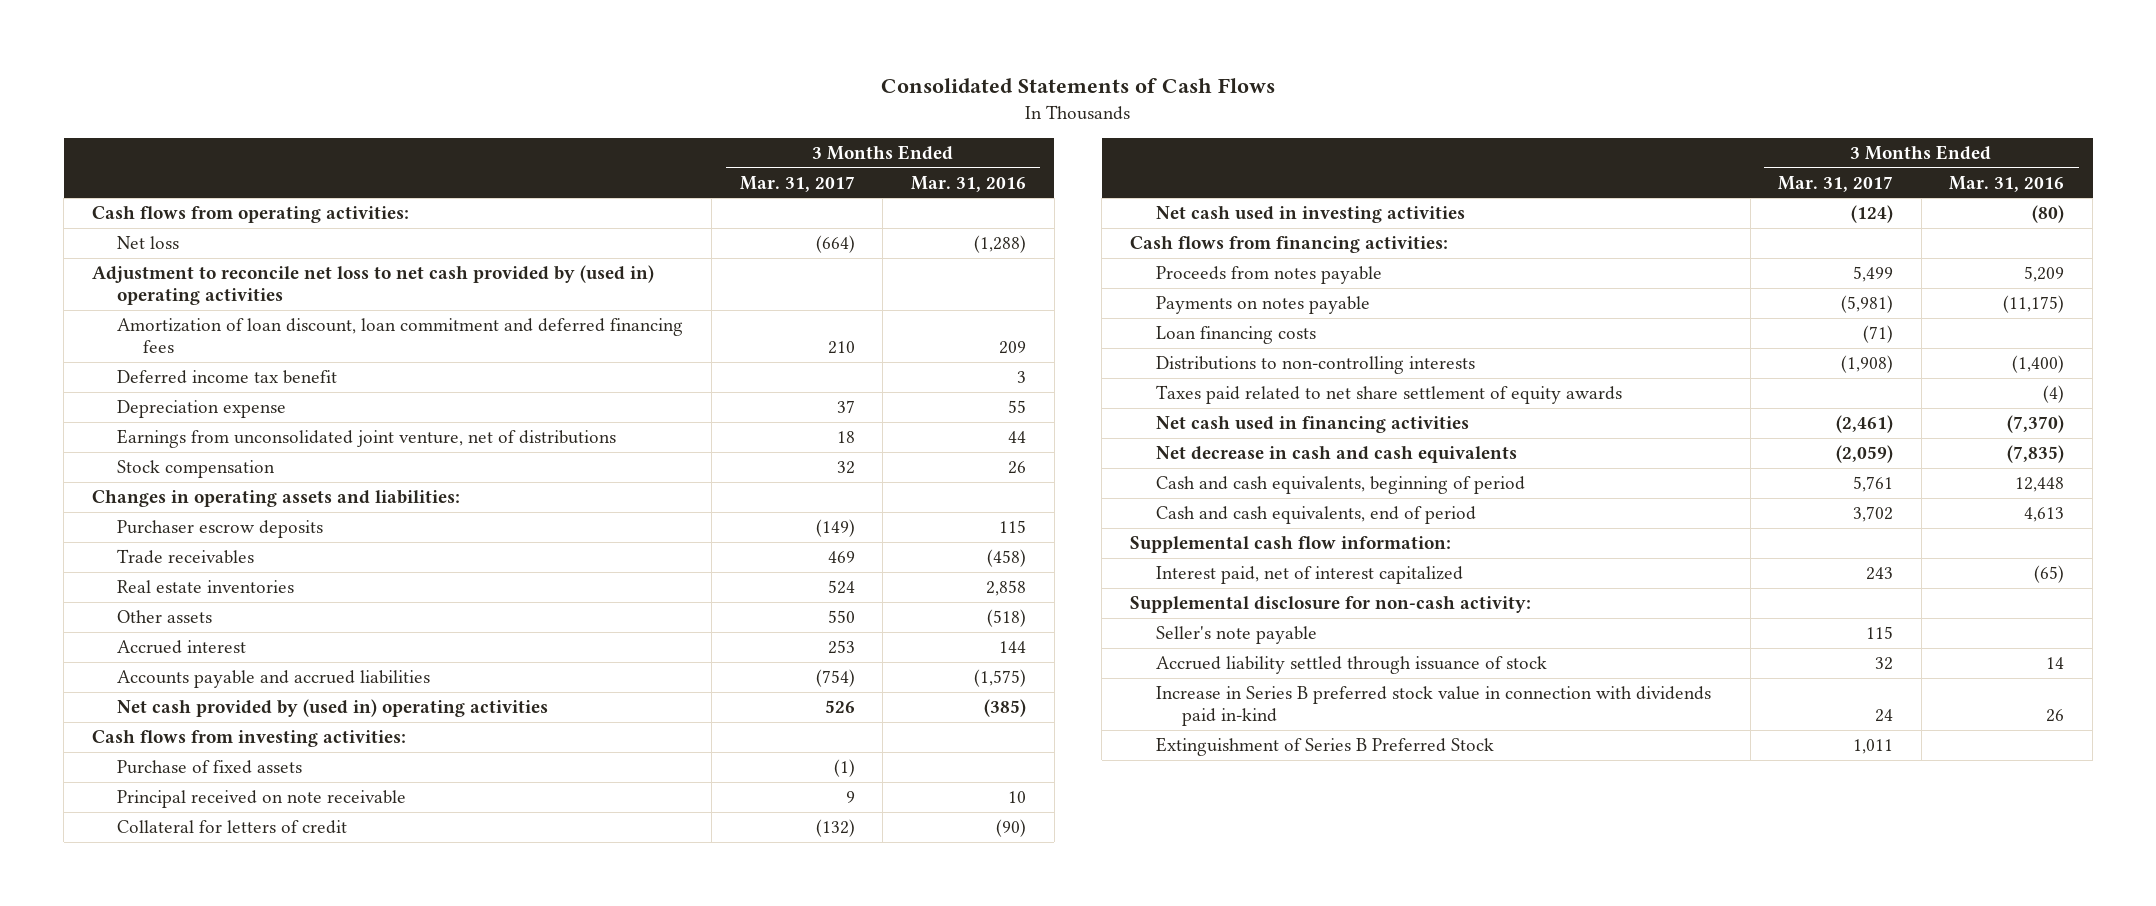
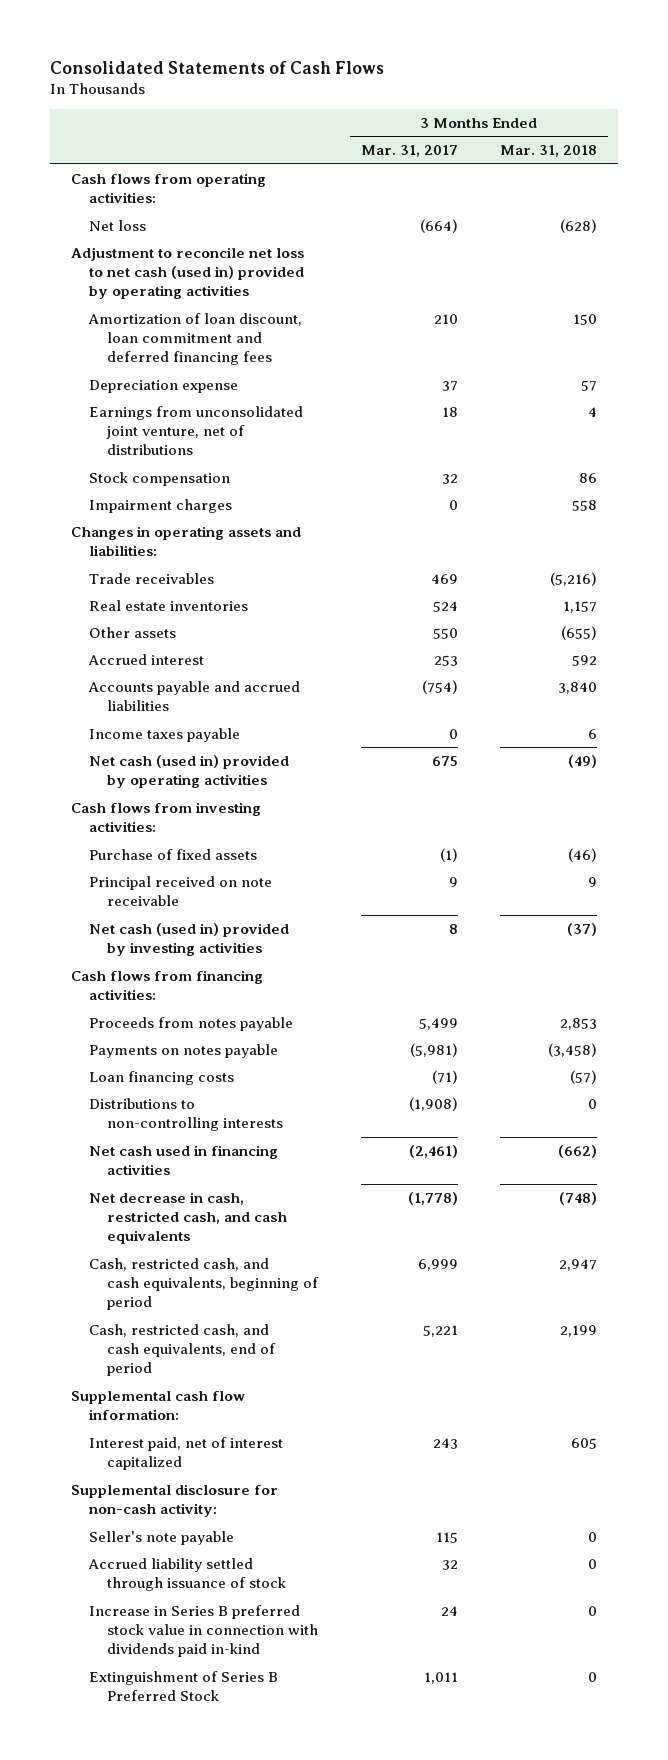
[911,175,1027,192] Mar. 31, 2016 -> none
none -> [500,145,598,158] Mar. 31, 2018
[91,265,654,306] Adjustment to reconcile net loss to net cash provided by (used in) operating activities -> [71,246,305,300] Adjustment to reconcile net loss to net cash (used in) provided by operating activities
[117,370,338,385] Deferred income tax benefit -> none
none -> [89,498,233,513] Impairment charges
[117,520,324,539] Purchaser escrow deposits -> none
none -> [89,727,241,742] Income taxes payable
[117,699,549,718] Net cash provided by (used in) operating activities -> [89,754,290,789] Net cash (used in) provided by operating activities
[824,700,855,714] 526 -> [431,755,458,766] 675
[117,820,348,835] Collateral for letters of credit -> none
[1155,206,1465,224] Net cash used in investing activities -> [89,922,290,957] Net cash (used in) provided by investing activities
[1851,205,1894,224] (124) -> [448,923,458,934] 8
[1155,385,1622,405] Taxes paid related to net share settlement of equity awards -> none
[1155,446,1517,464] Net decrease in cash and cash equivalents -> [89,1191,288,1245] Net decrease in cash, restricted cash, and cash equivalents
[1836,445,1894,464] (2,059) -> [407,1191,458,1205] (1,778)
[1155,476,1525,495] Cash and cash equivalents, beginning of period -> [89,1257,320,1311] Cash, restricted cash, and cash equivalents, beginning of period
[1853,476,1894,493] 5,761 -> [417,1258,458,1271] 6,999
[1155,506,1476,525] Cash and cash equivalents, end of period -> [89,1323,277,1377] Cash, restricted cash, and cash equivalents, end of period
[1853,506,1894,523] 3,702 -> [422,1324,458,1337] 5,221

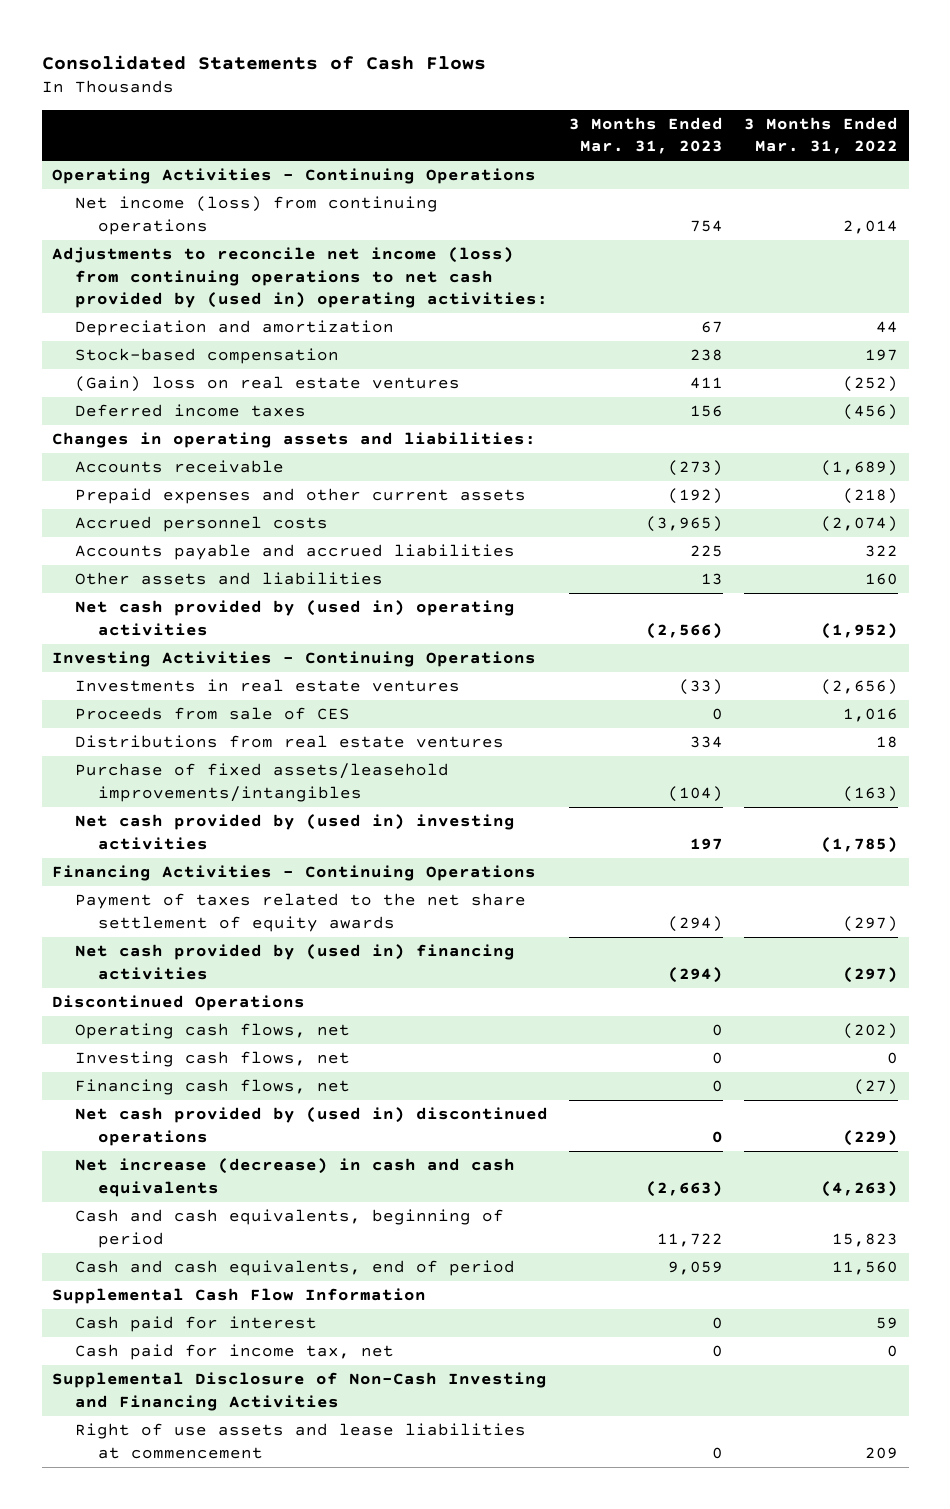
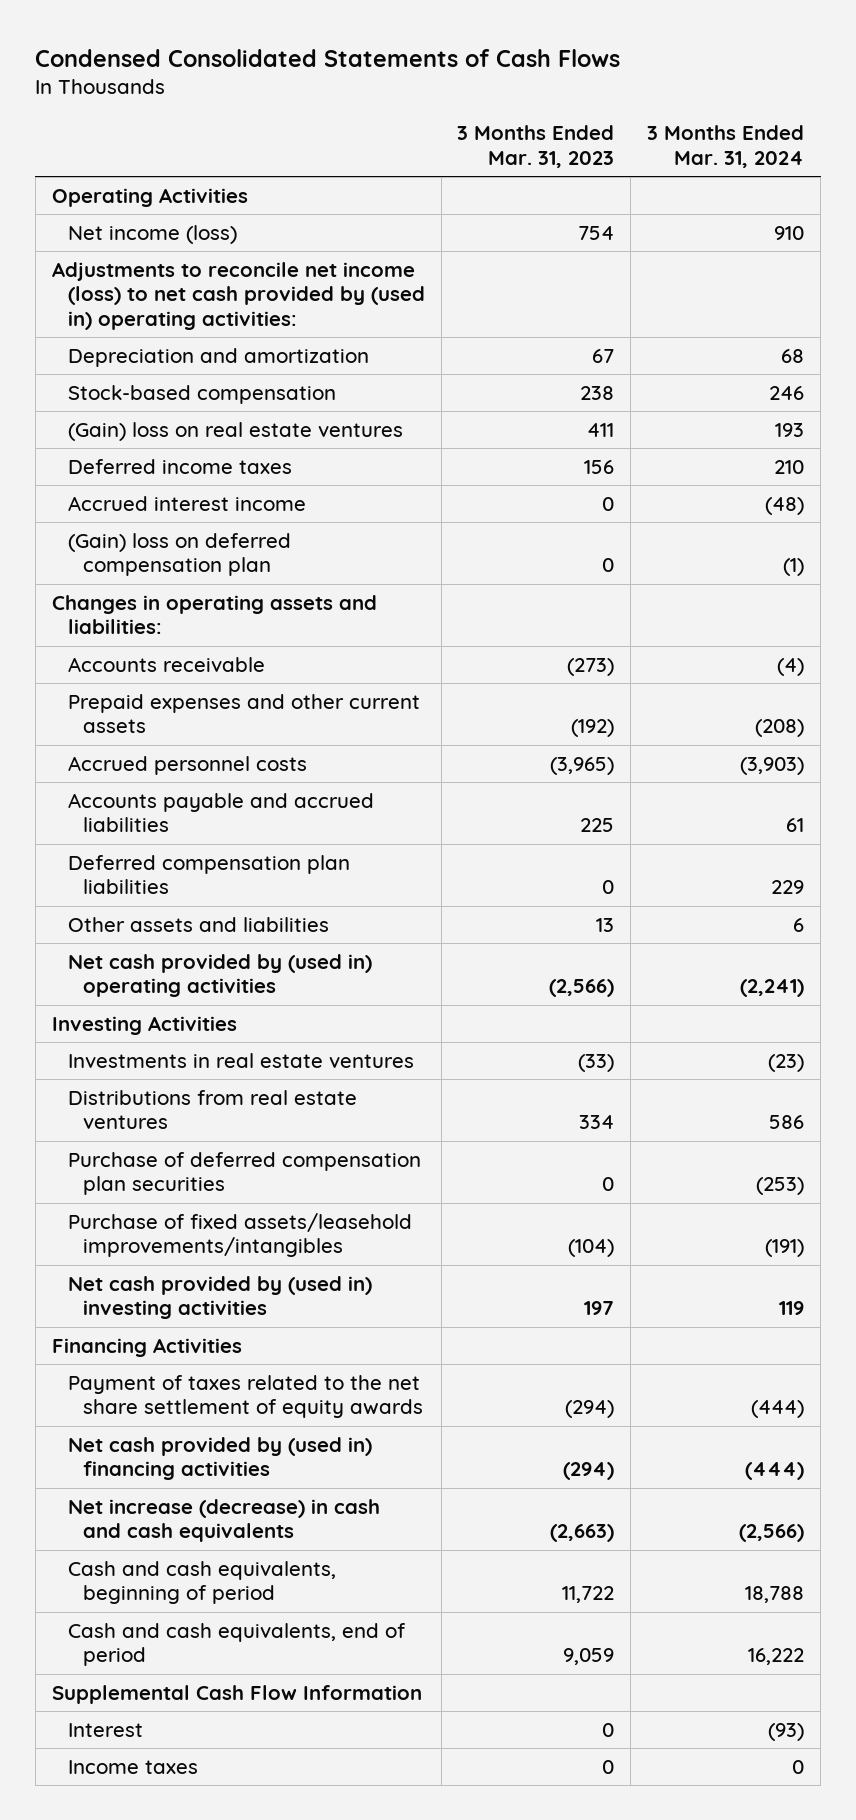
[41,54,486,70] Consolidated Statements of Cash Flows -> [35,48,621,67] Condensed Consolidated Statements of Cash Flows
[744,116,899,155] 3 Months Ended Mar. 31, 2022 -> none
none -> [647,125,805,168] 3 Months Ended Mar. 31, 2024
[52,168,537,185] Operating Activities - Continuing Operations -> [51,187,248,207] Operating Activities
[74,196,438,235] Net income (loss) from continuing operations -> [67,224,237,244] Net income (loss)
[52,247,548,309] Adjustments to reconcile net income (loss) from continuing operations to net cash provided by (used in) operating activities: -> [51,261,425,330] Adjustments to reconcile net income (loss) to net cash provided by (used in) operating activities:
none -> [67,495,306,511] Accrued interest income
none -> [67,532,291,577] (Gain) loss on deferred compensation plan
none -> [67,854,350,895] Deferred compensation plan liabilities
[52,651,537,668] Investing Activities - Continuing Operations -> [51,1015,237,1035] Investing Activities
[74,707,350,721] Proceeds from sale of CES -> none
none -> [67,1151,421,1196] Purchase of deferred compensation plan securities
[52,865,537,882] Financing Activities - Continuing Operations -> [51,1337,242,1357] Financing Activities
[52,995,306,1012] Discontinued Operations -> none
[74,1023,350,1040] Operating cash flows, net -> none
[74,1051,350,1068] Investing cash flows, net -> none
[74,1079,350,1096] Financing cash flows, net -> none
[74,1107,548,1146] Net cash provided by (used in) discontinued operations -> none
[52,1372,548,1411] Supplemental Disclosure of Non-Cash Investing and Financing Activities -> none
[74,1423,526,1459] Right of use assets and lease liabilities at commencement -> none
[74,1316,317,1333] Cash paid for interest -> [67,1722,143,1737] Interest
[74,1344,394,1361] Cash paid for income tax, net -> [67,1759,198,1774] Income taxes

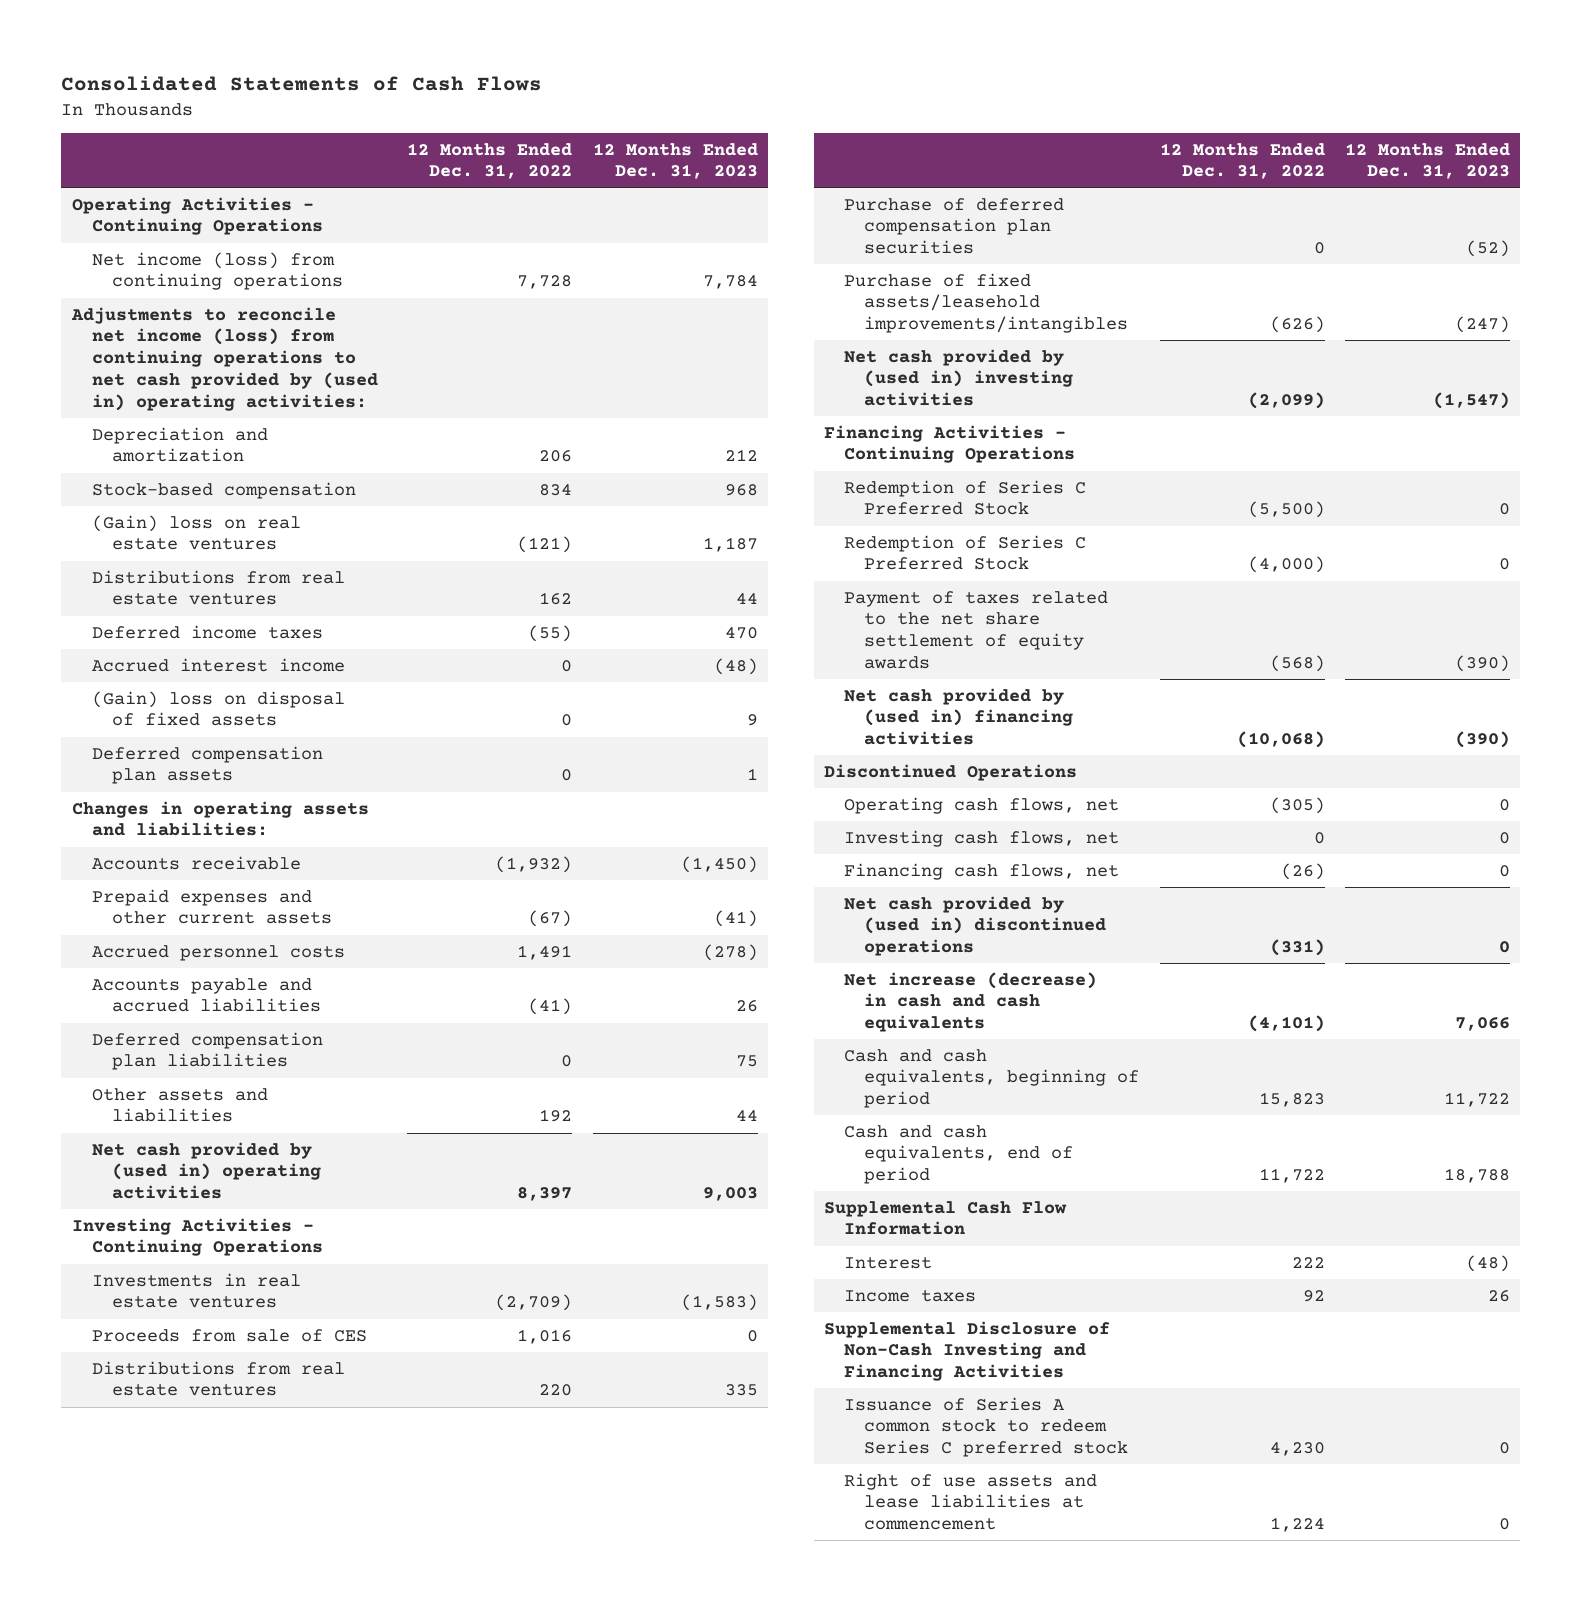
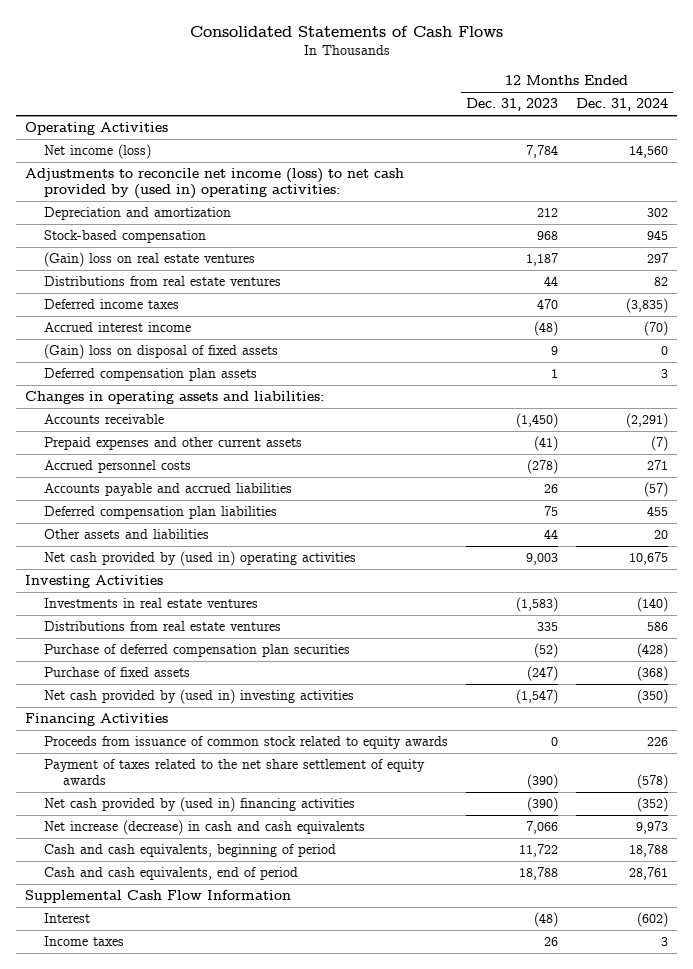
[407,142,573,180] 12 Months Ended Dec. 31, 2022 -> none
none -> [576,98,669,112] Dec. 31, 2024
[71,196,323,236] Operating Activities - Continuing Operations -> [25,122,169,136] Operating Activities
[91,251,344,291] Net income (loss) from continuing operations -> [43,144,151,160] Net income (loss)
[70,306,378,411] Adjustments to reconcile net income (loss) from continuing operations to net cash provided by (used in) operating activities: -> [25,168,405,200] Adjustments to reconcile net income (loss) to net cash provided by (used in) operating activities:
[71,1217,323,1257] Investing Activities - Continuing Operations -> [25,575,164,589] Investing Activities
[91,1328,367,1342] Proceeds from sale of CES -> none
[844,272,1129,334] Purchase of fixed assets/leasehold improvements/intangibles -> [43,667,190,678] Purchase of fixed assets
[844,479,1087,516] Redemption of Series C Preferred Stock -> none
[844,534,1087,571] Redemption of Series C Preferred Stock -> none
[823,424,1076,464] Financing Activities - Continuing Operations -> [25,713,169,727] Financing Activities
none -> [43,736,448,750] Proceeds from issuance of common stock related to equity awards
[823,763,1077,781] Discontinued Operations -> none
[844,796,1120,814] Operating cash flows, net -> none
[844,829,1120,847] Investing cash flows, net -> none
[844,862,1120,880] Financing cash flows, net -> none
[844,895,1107,957] Net cash provided by (used in) discontinued operations -> none
[823,1320,1110,1382] Supplemental Disclosure of Non-Cash Investing and Financing Activities -> none
[844,1396,1129,1458] Issuance of Series A common stock to redeem Series C preferred stock -> none
[844,1472,1098,1531] Right of use assets and lease liabilities at commencement -> none

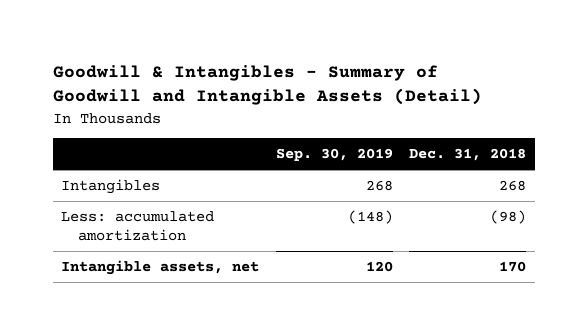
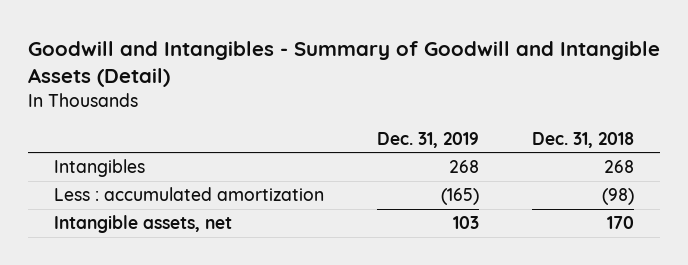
[52,65,482,106] Goodwill & Intangibles - Summary of Goodwill and Intangible Assets (Detail) -> [28,40,661,88] Goodwill and Intangibles - Summary of Goodwill and Intangible Assets (Detail)
[275,148,393,162] Sep. 30, 2019 -> none
none -> [377,131,480,148] Dec. 31, 2019
[61,211,215,242] Less: accumulated amortization -> [54,187,325,202] Less : accumulated amortization

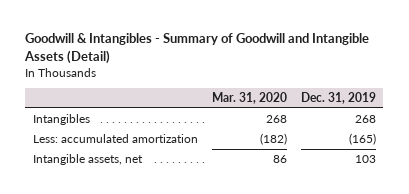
[28,40,661,88] Goodwill and Intangibles - Summary of Goodwill and Intangible Assets (Detail) -> [24,33,370,65] Goodwill & Intangibles - Summary of Goodwill and Intangible Assets (Detail)
[531,131,634,148] Dec. 31, 2018 -> none
none -> [211,92,287,105] Mar. 31, 2020
[54,187,325,202] Less : accumulated amortization -> [32,134,198,144] Less: accumulated amortization

